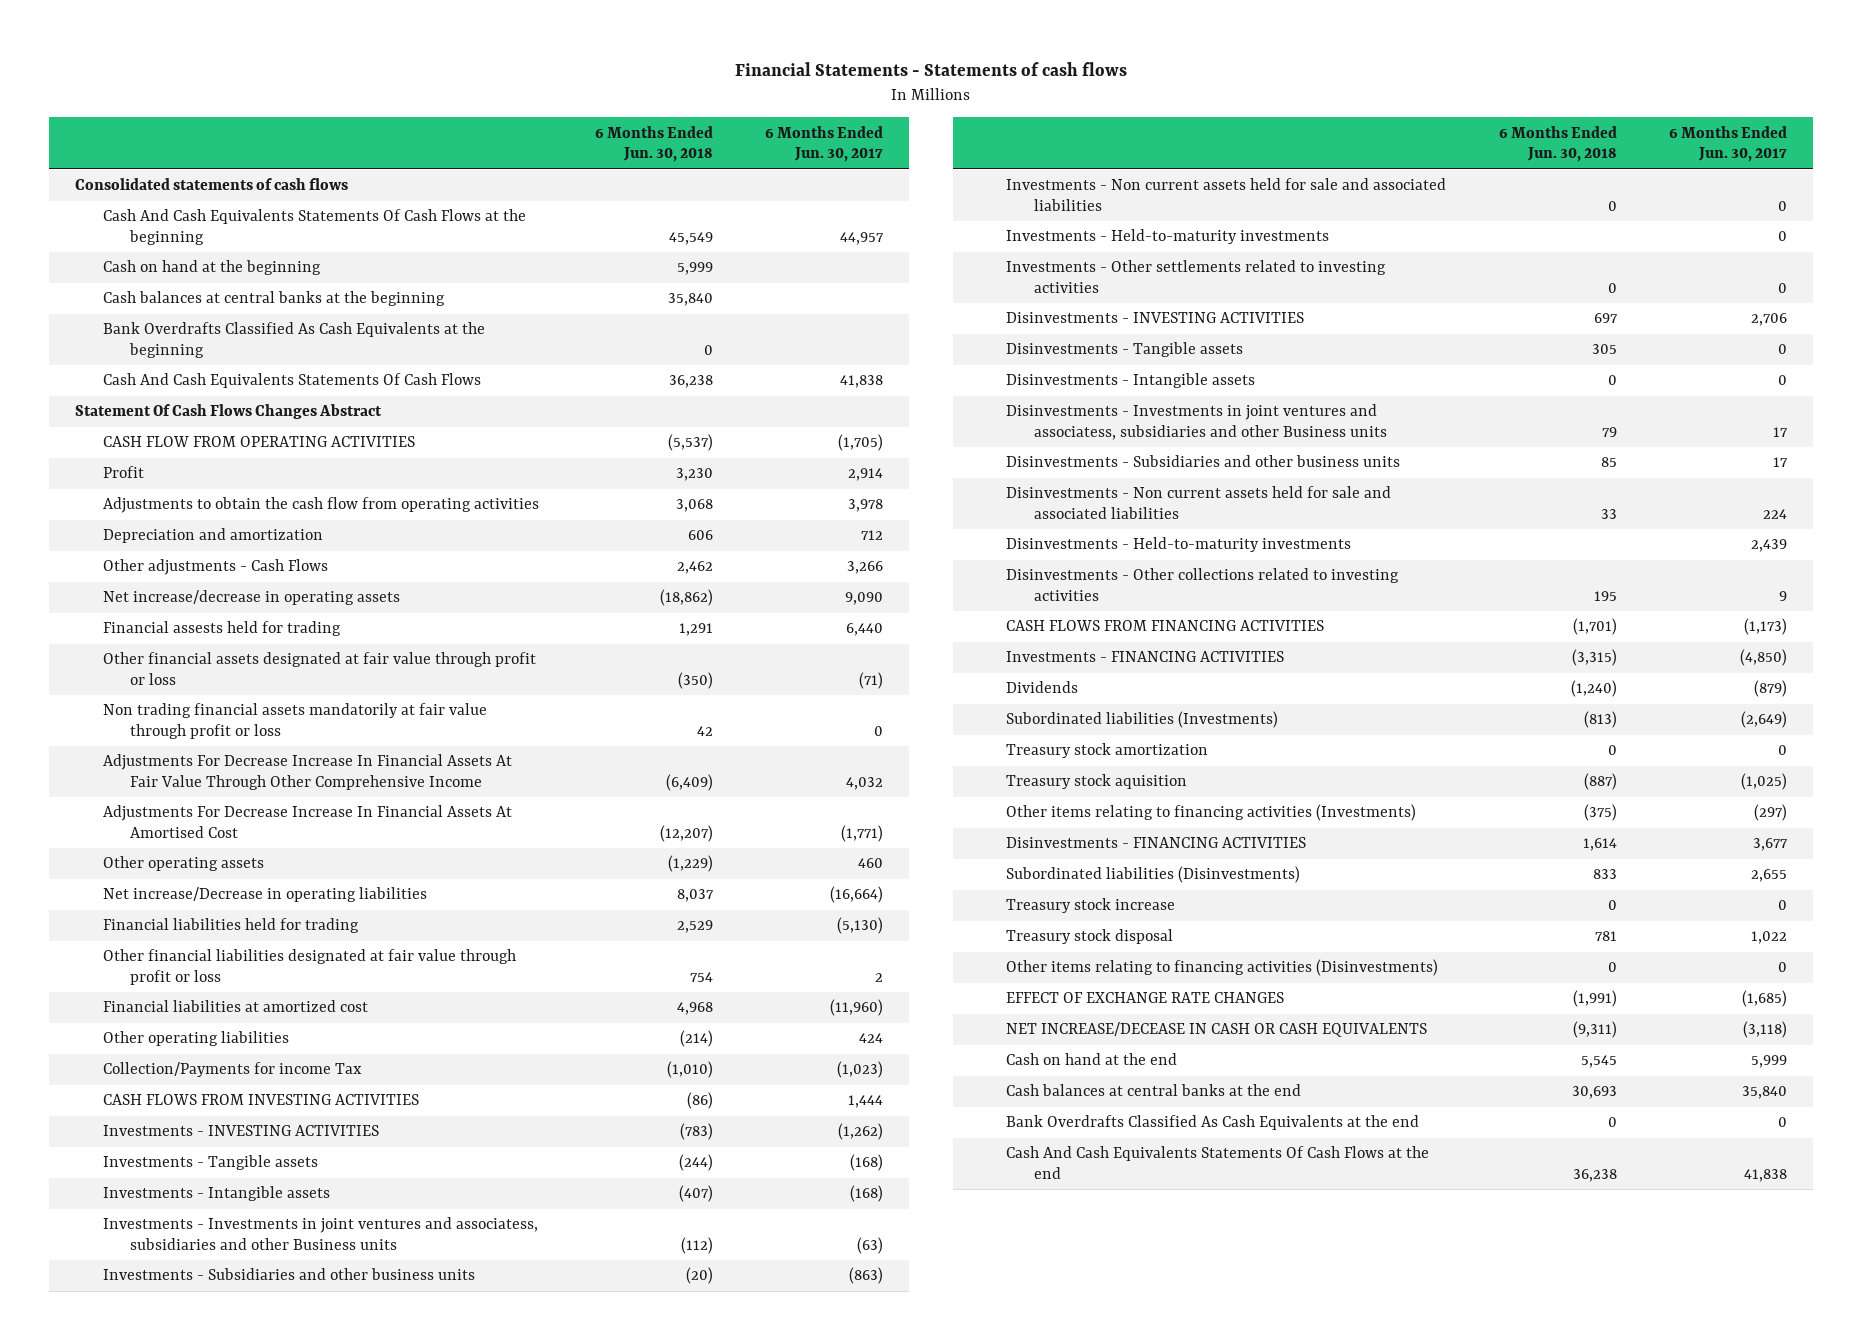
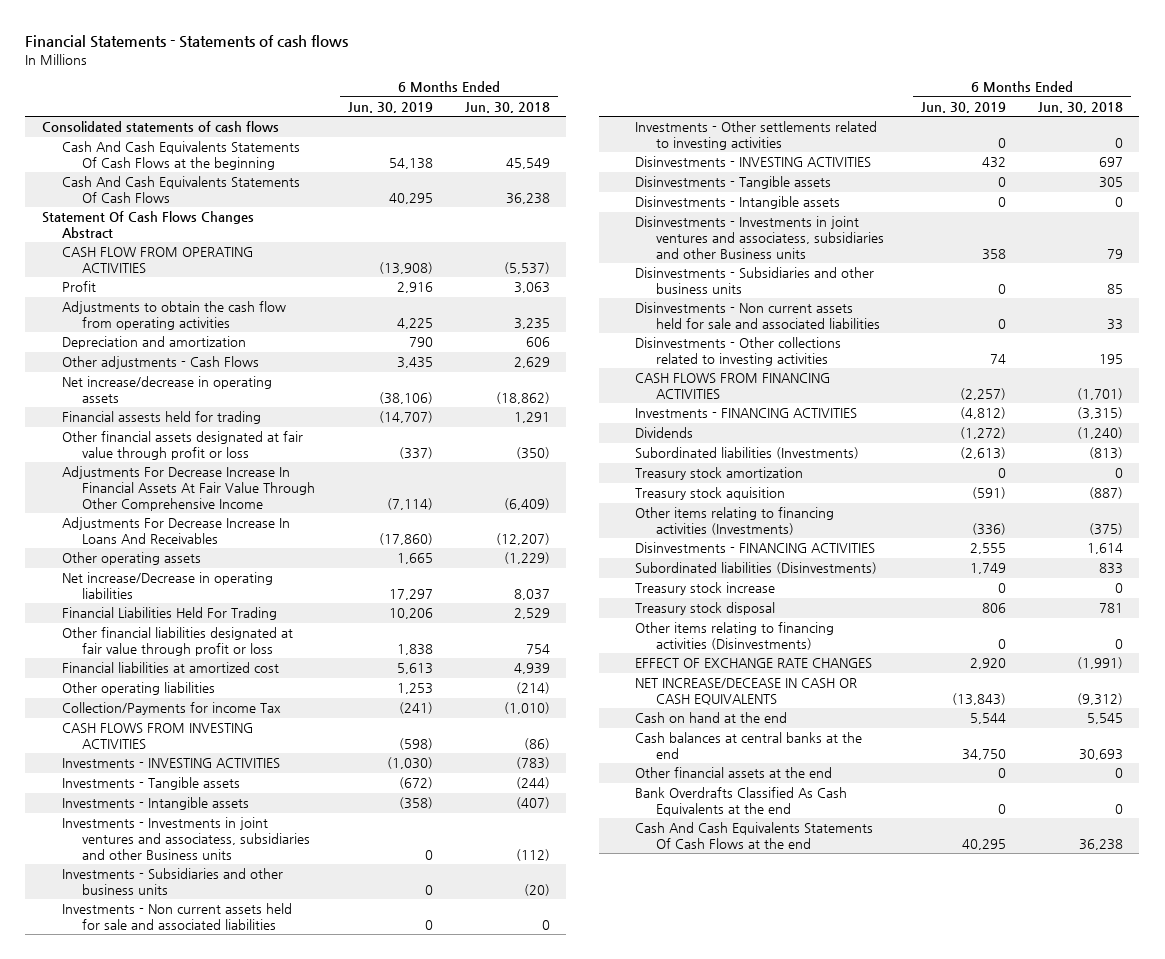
[764,125,883,163] 6 Months Ended Jun. 30, 2017 -> none
none -> [347,102,433,114] Jun. 30, 2019
[102,260,321,276] Cash on hand at the beginning -> none
[102,291,445,307] Cash balances at central banks at the beginning -> none
[102,322,485,358] Bank Overdrafts Classified As Cash Equivalents at the beginning -> none
[675,468,713,482] 3,230 -> [513,282,550,294] 3,063
[675,499,713,513] 3,068 -> [513,318,550,330] 3,235
[676,561,713,575] 2,462 -> [513,357,550,369] 2,629
[102,703,487,739] Non trading financial assets mandatorily at fair value through profit or loss -> none
[102,805,512,838] Adjustments For Decrease Increase In Financial Assets At Amortised Cost -> [61,517,290,545] Adjustments For Decrease Increase In Loans And Receivables
[102,918,359,934] Financial liabilities held for trading -> [61,607,277,621] Financial Liabilities Held For Trading
[676,1002,713,1016] 4,968 -> [513,663,550,675] 4,939
[1006,229,1330,245] Investments - Held-to-maturity investments -> none
[1006,537,1352,553] Disinvestments - Held-to-maturity investments -> none
[1572,1021,1617,1039] (9,311) -> [1076,693,1123,706] (9,312)
none -> [635,767,833,779] Other financial assets at the end

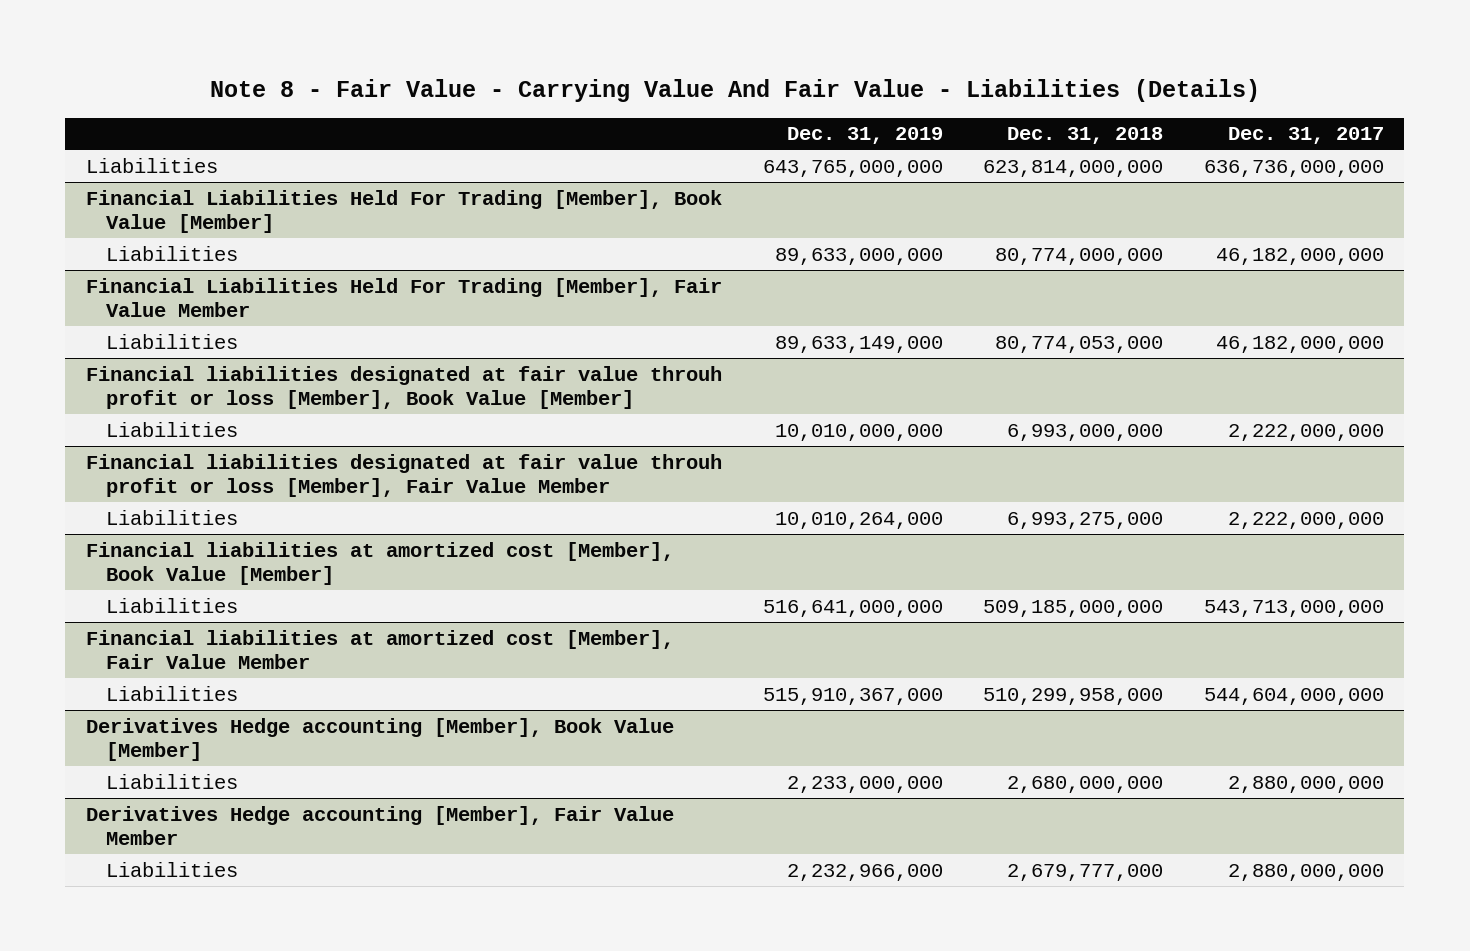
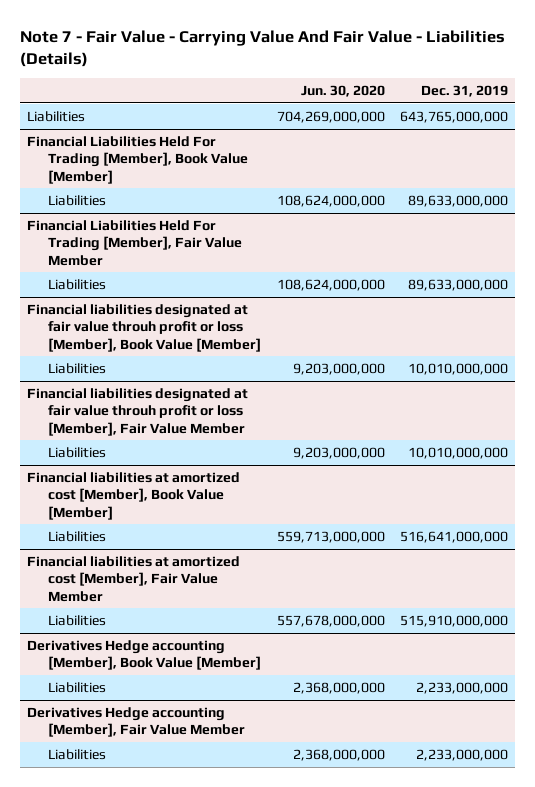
[209,79,1260,103] Note 8 - Fair Value - Carrying Value And Fair Value - Liabilities (Details) -> [19,29,505,67] Note 7 - Fair Value - Carrying Value And Fair Value - Liabilities (Details)
[1007,127,1164,145] Dec. 31, 2018 -> none
[1228,127,1385,145] Dec. 31, 2017 -> none
none -> [300,85,385,98] Jun. 30, 2020
[774,335,943,353] 89,633,149,000 -> [407,278,508,291] 89,633,000,000
[774,511,943,529] 10,010,264,000 -> [407,446,508,459] 10,010,000,000
[762,687,943,705] 515,910,367,000 -> [399,614,508,627] 515,910,000,000
[786,863,943,881] 2,232,966,000 -> [415,748,508,761] 2,233,000,000

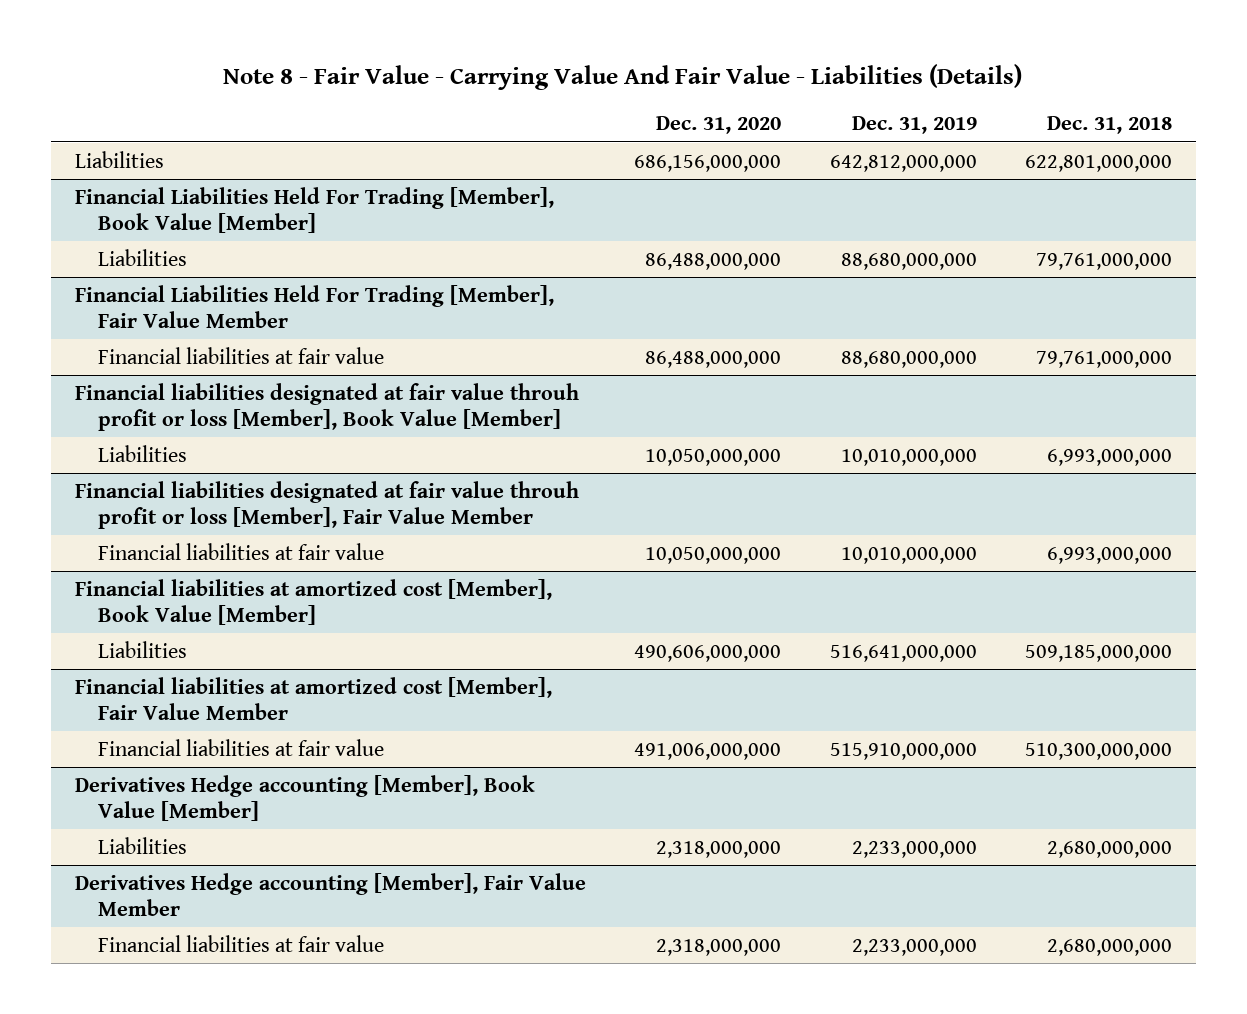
[19,29,505,67] Note 7 - Fair Value - Carrying Value And Fair Value - Liabilities (Details) -> [223,64,1023,91] Note 8 - Fair Value - Carrying Value And Fair Value - Liabilities (Details)
[300,85,385,98] Jun. 30, 2020 -> none
none -> [656,116,782,135] Dec. 31, 2020
none -> [1047,116,1173,135] Dec. 31, 2018
[399,110,508,123] 643,765,000,000 -> [829,154,977,172] 642,812,000,000
[407,194,508,207] 89,633,000,000 -> [840,252,977,270] 88,680,000,000
[48,278,107,290] Liabilities -> none
none -> [98,346,385,364] Financial liabilities at fair value
[48,446,107,458] Liabilities -> none
none -> [98,542,385,560] Financial liabilities at fair value
[48,614,107,626] Liabilities -> [98,738,385,756] Financial liabilities at fair value
[48,748,107,760] Liabilities -> [98,934,385,952] Financial liabilities at fair value

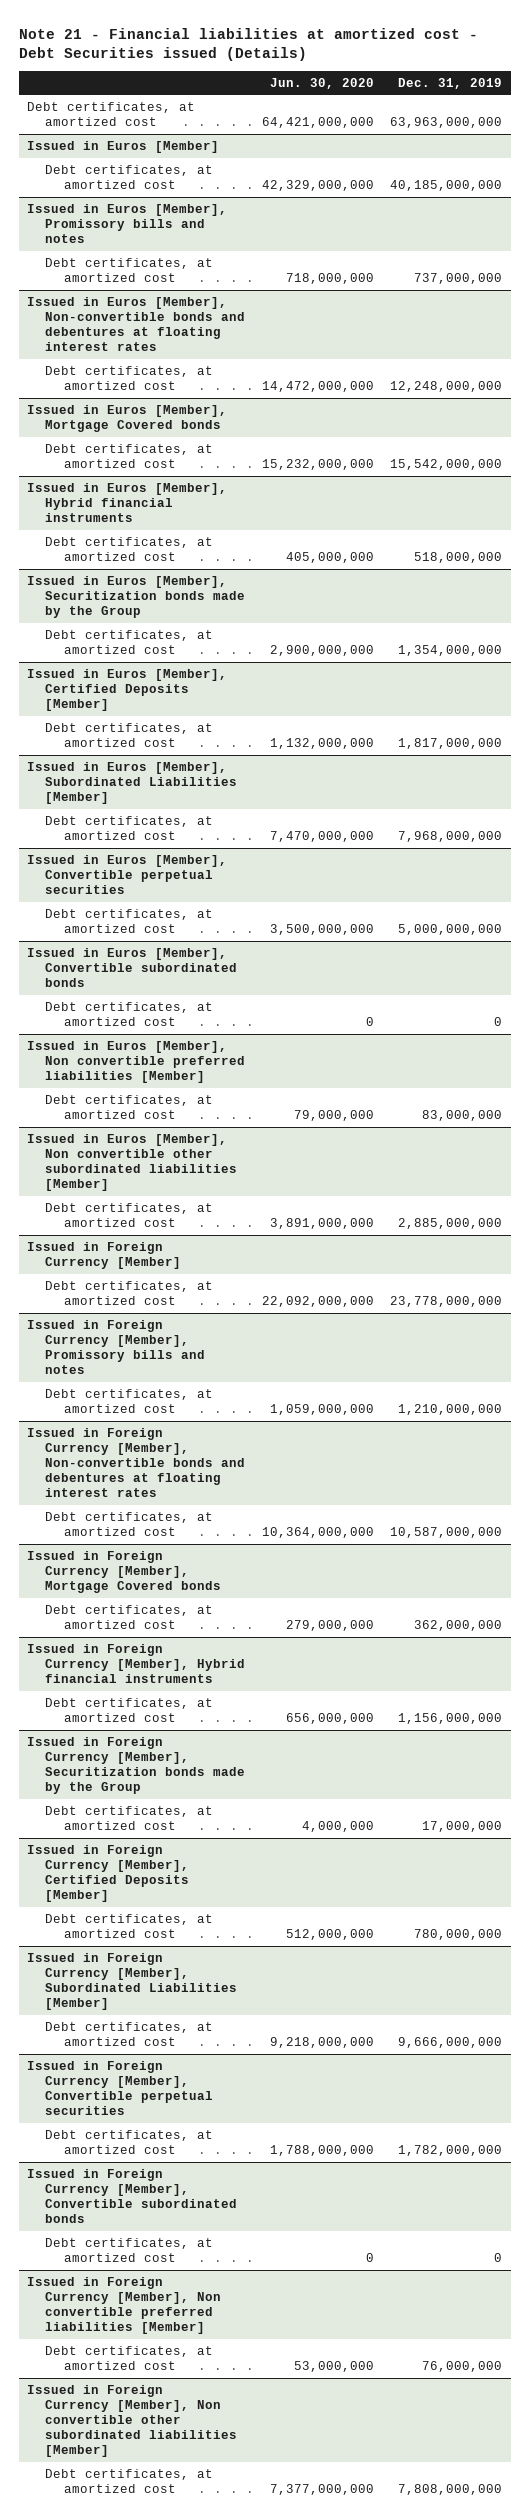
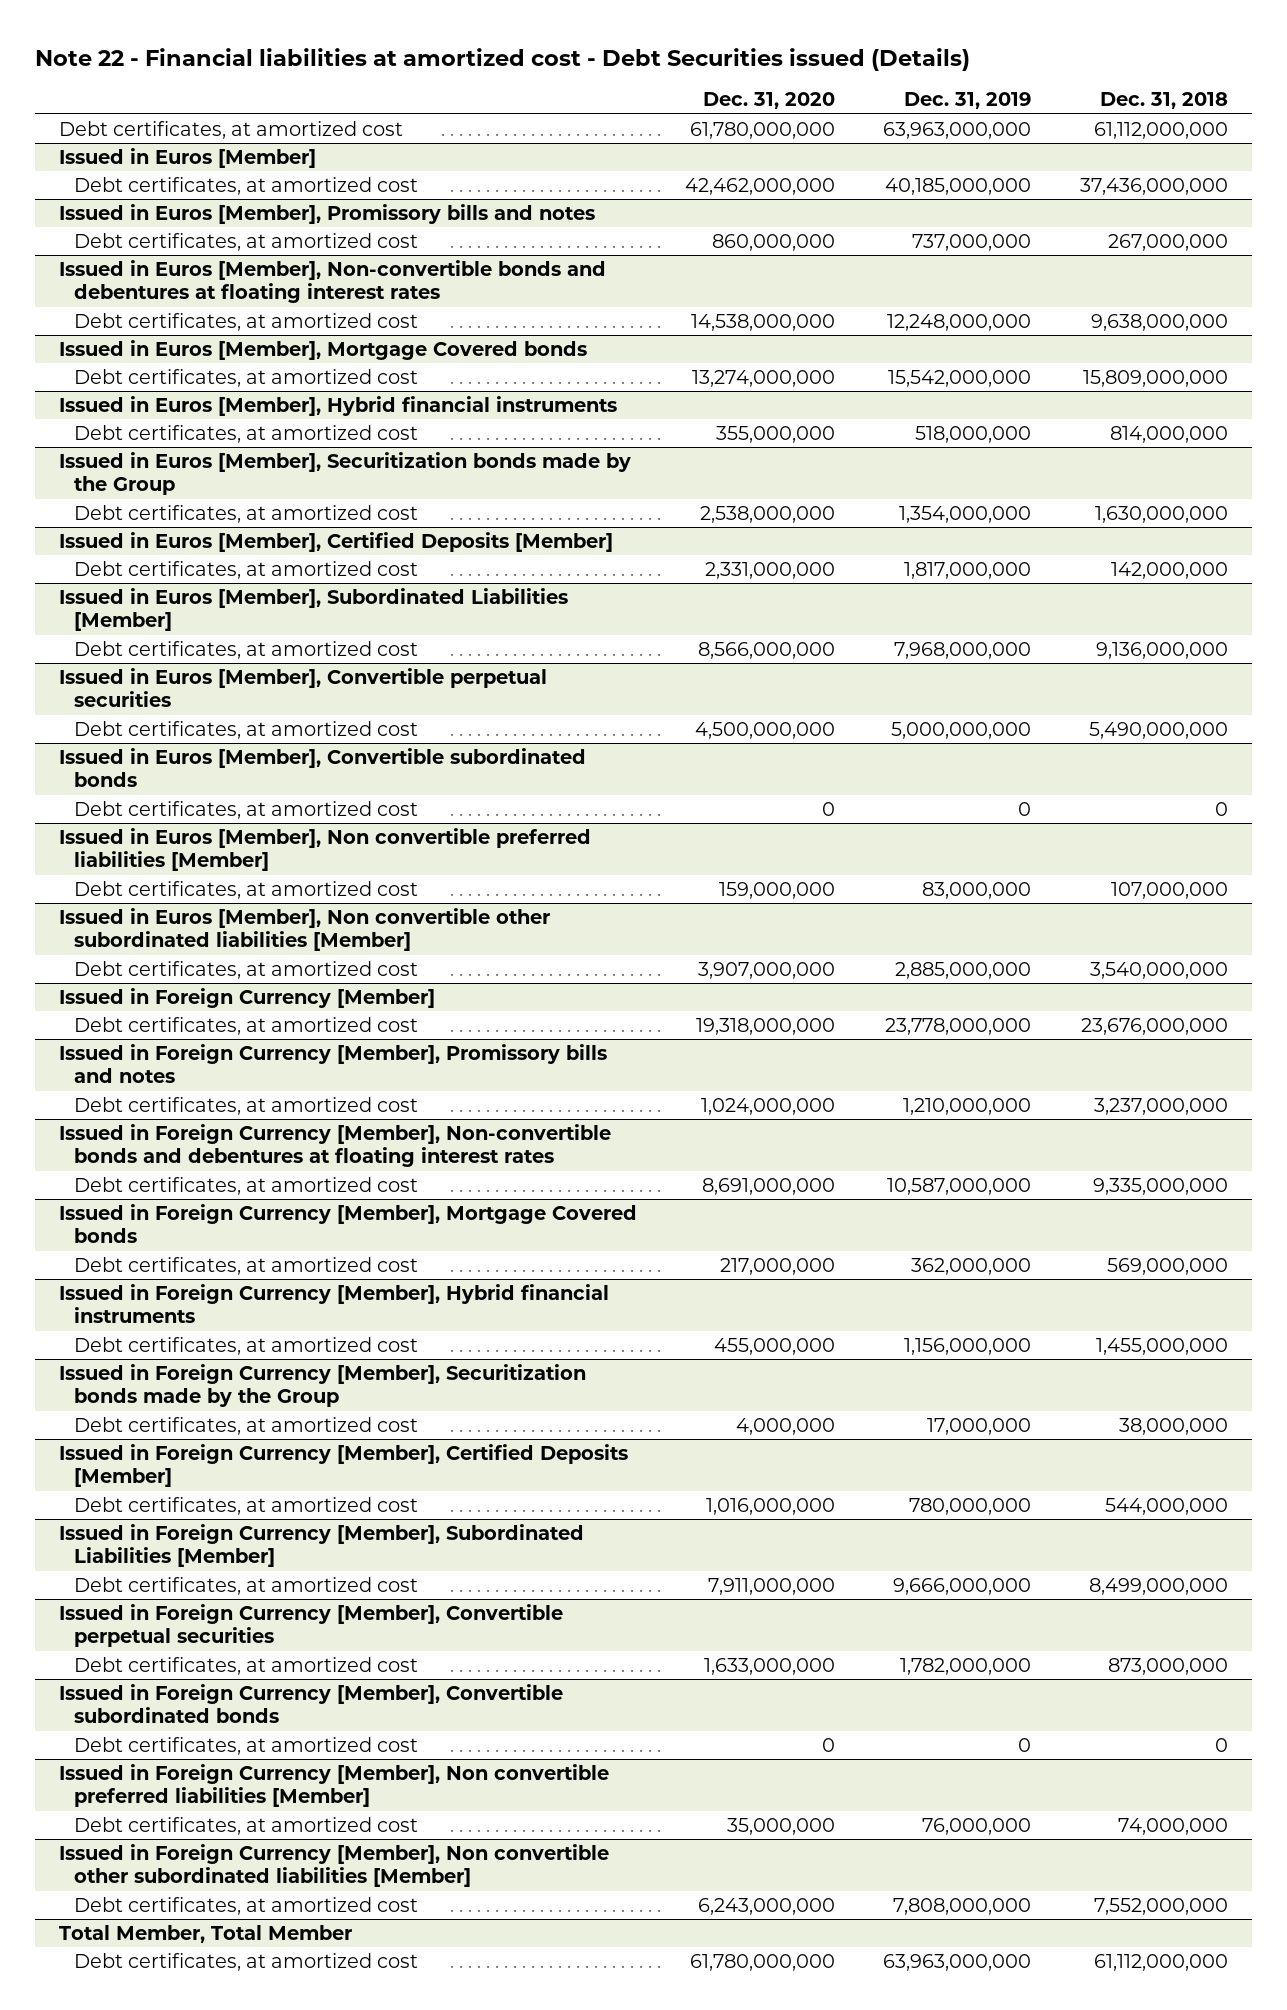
[18,27,478,62] Note 21 - Financial liabilities at amortized cost - Debt Securities issued (Details) -> [35,47,971,71] Note 22 - Financial liabilities at amortized cost - Debt Securities issued (Details)
[269,77,374,89] Jun. 30, 2020 -> none
none -> [703,92,836,110] Dec. 31, 2020
none -> [1099,92,1228,110] Dec. 31, 2018
none -> [59,1925,353,1944] Total Member, Total Member
none -> [74,1953,419,1972] Debt certificates, at amortized cost

